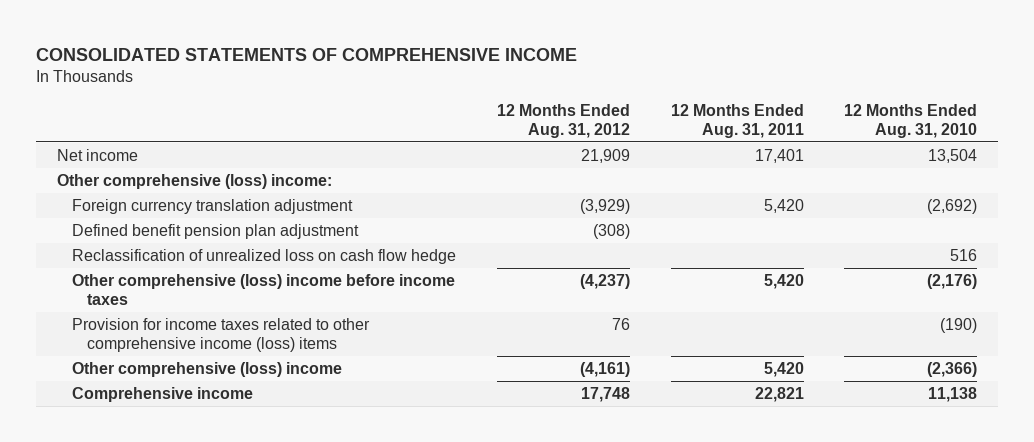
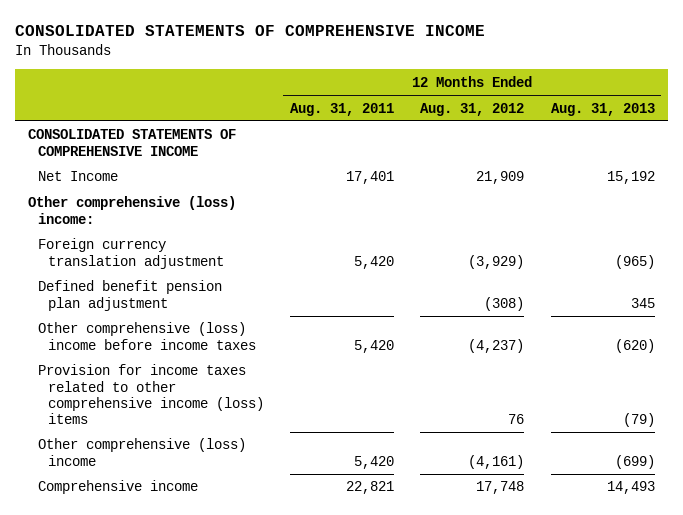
[844,104,978,138] 12 Months Ended Aug. 31, 2010 -> none
none -> [550,102,655,116] Aug. 31, 2013
none -> [27,129,236,156] CONSOLIDATED STATEMENTS OF COMPREHENSIVE INCOME
[56,149,138,162] Net income -> [37,171,118,182] Net Income
[71,249,456,265] Reclassification of unrealized loss on cash flow hedge -> none

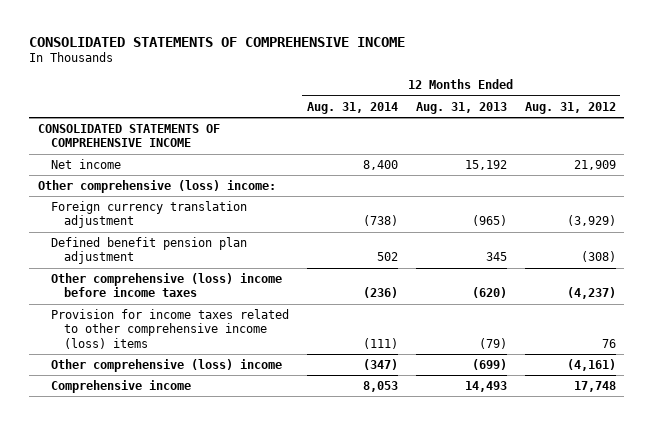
[290,102,395,116] Aug. 31, 2011 -> none
none -> [306,101,398,114] Aug. 31, 2014
[37,171,118,182] Net Income -> [50,158,121,169] Net income

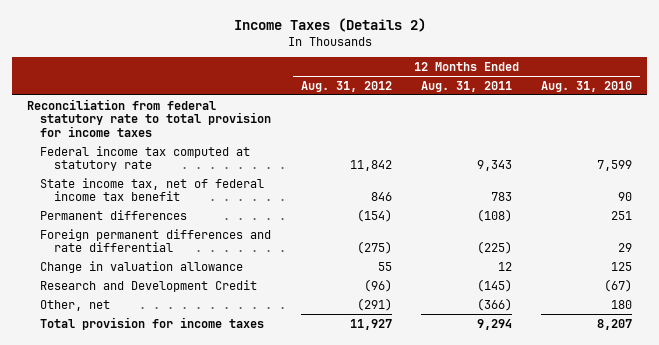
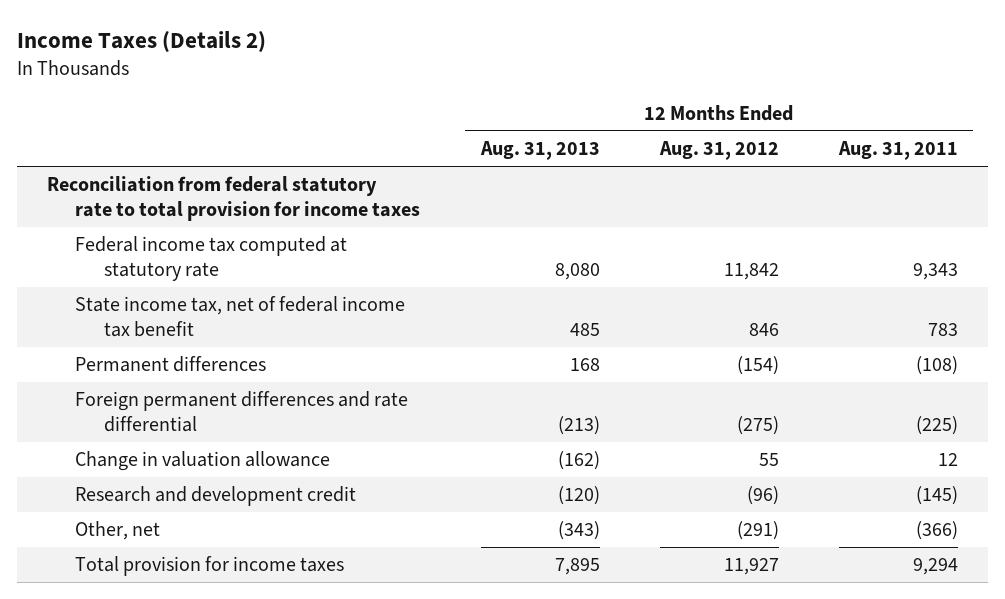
[541,80,633,92] Aug. 31, 2010 -> none
none -> [479,141,600,161] Aug. 31, 2013
[40,279,258,292] Research and Development Credit -> [75,486,357,507] Research and development credit

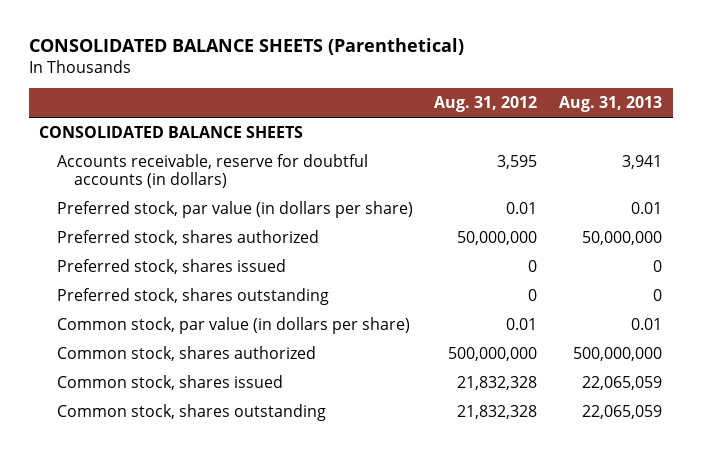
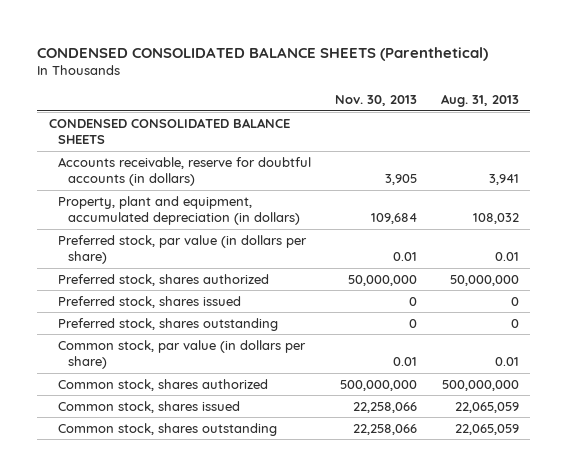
[28,38,464,56] CONSOLIDATED BALANCE SHEETS (Parenthetical) -> [37,46,489,61] CONDENSED CONSOLIDATED BALANCE SHEETS (Parenthetical)
[434,96,538,113] Aug. 31, 2012 -> none
none -> [334,95,417,107] Nov. 30, 2013
[39,125,304,138] CONSOLIDATED BALANCE SHEETS -> [49,117,291,145] CONDENSED CONSOLIDATED BALANCE SHEETS
none -> [58,195,300,226] Property, plant and equipment, accumulated depreciation (in dollars)

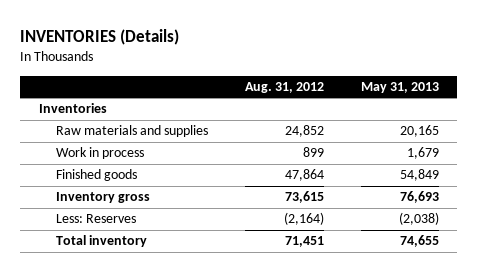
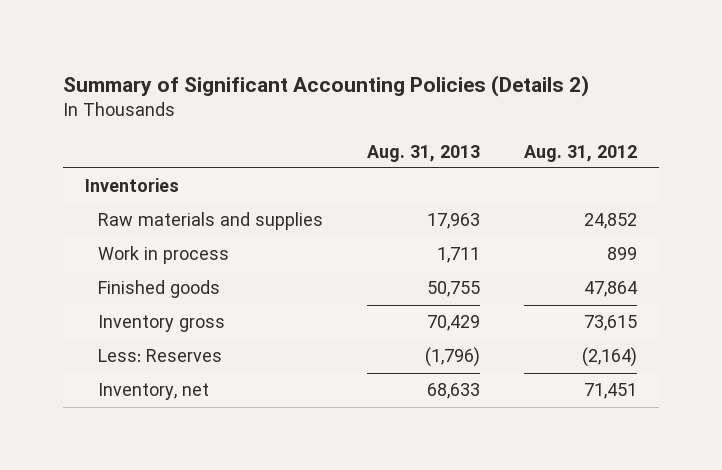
[20,29,180,46] INVENTORIES (Details) -> [63,74,590,97] Summary of Significant Accounting Policies (Details 2)
[360,82,439,94] May 31, 2013 -> none
none -> [367,144,481,162] Aug. 31, 2013
[55,235,147,248] Total inventory -> [98,383,210,401] Inventory, net

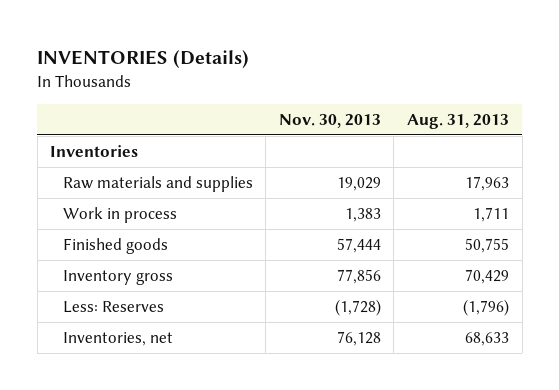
[63,74,590,97] Summary of Significant Accounting Policies (Details 2) -> [37,49,250,68] INVENTORIES (Details)
[523,144,637,162] Aug. 31, 2012 -> none
none -> [278,113,381,128] Nov. 30, 2013
[98,383,210,401] Inventory, net -> [62,332,173,347] Inventories, net

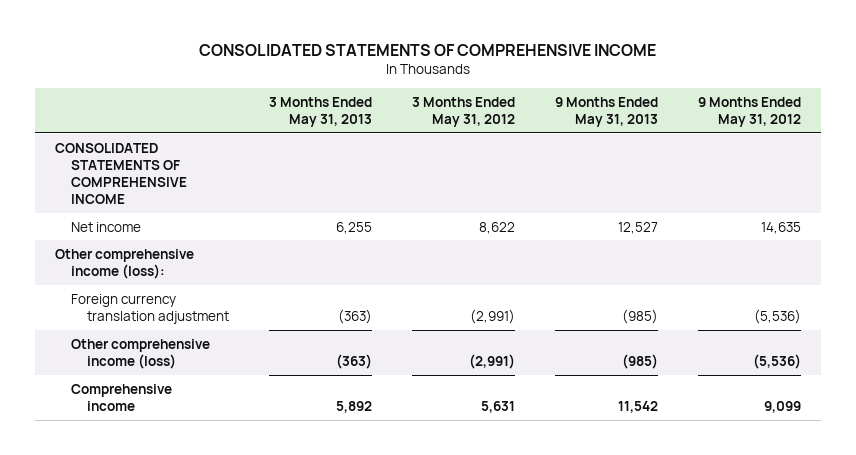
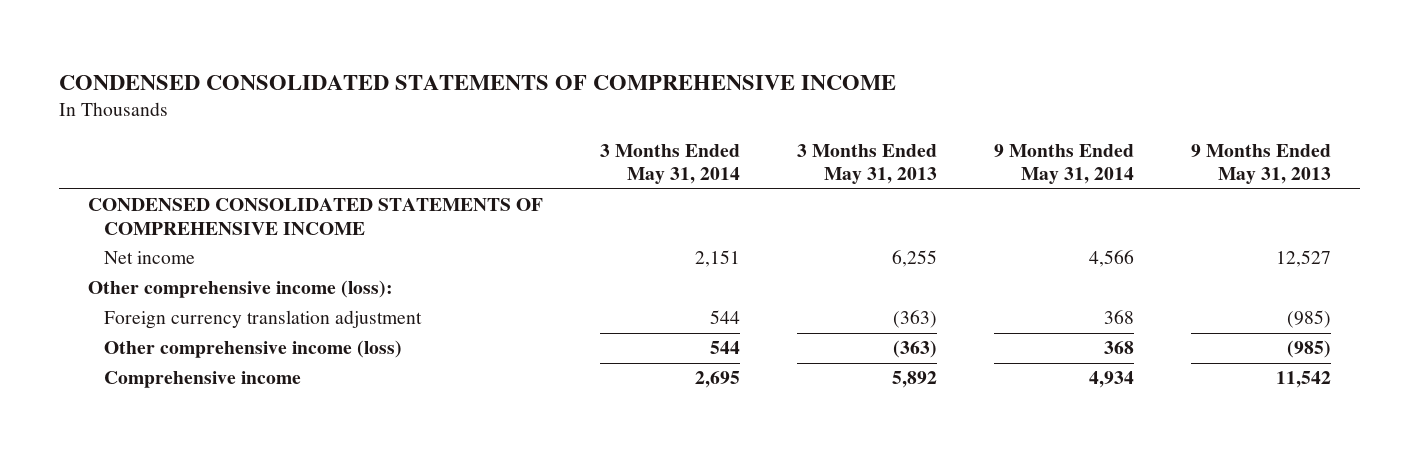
[198,43,656,56] CONSOLIDATED STATEMENTS OF COMPREHENSIVE INCOME -> [59,74,897,90] CONDENSED CONSOLIDATED STATEMENTS OF COMPREHENSIVE INCOME
[412,96,516,128] 3 Months Ended May 31, 2012 -> none
[698,96,802,128] 9 Months Ended May 31, 2012 -> none
none -> [600,143,741,185] 3 Months Ended May 31, 2014
none -> [994,143,1135,185] 9 Months Ended May 31, 2014
[54,142,187,205] CONSOLIDATED STATEMENTS OF COMPREHENSIVE INCOME -> [87,198,543,235] CONDENSED CONSOLIDATED STATEMENTS OF COMPREHENSIVE INCOME

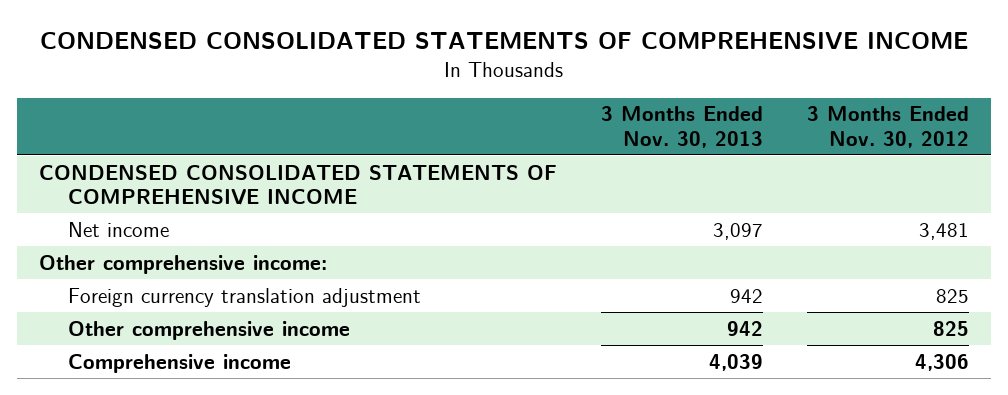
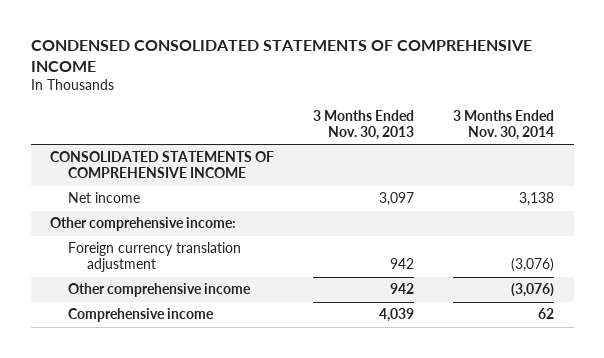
[807,106,970,148] 3 Months Ended Nov. 30, 2012 -> none
none -> [453,109,555,140] 3 Months Ended Nov. 30, 2014
[39,164,558,206] CONDENSED CONSOLIDATED STATEMENTS OF COMPREHENSIVE INCOME -> [50,151,275,179] CONSOLIDATED STATEMENTS OF COMPREHENSIVE INCOME

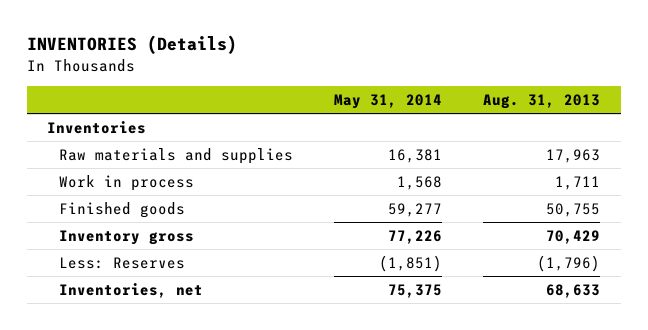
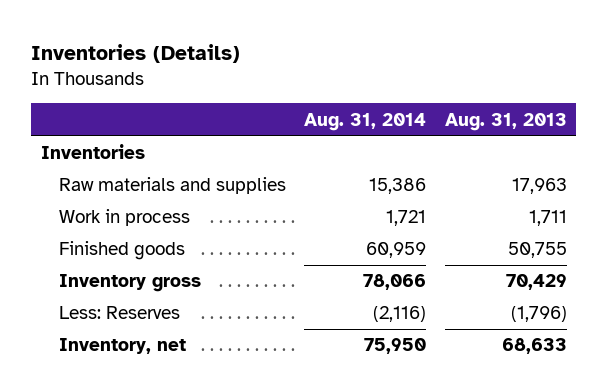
[26,35,237,55] INVENTORIES (Details) -> [31,43,241,63] Inventories (Details)
[334,93,443,109] May 31, 2014 -> none
none -> [304,112,427,131] Aug. 31, 2014
[58,282,203,298] Inventories, net -> [58,338,186,355] Inventory, net

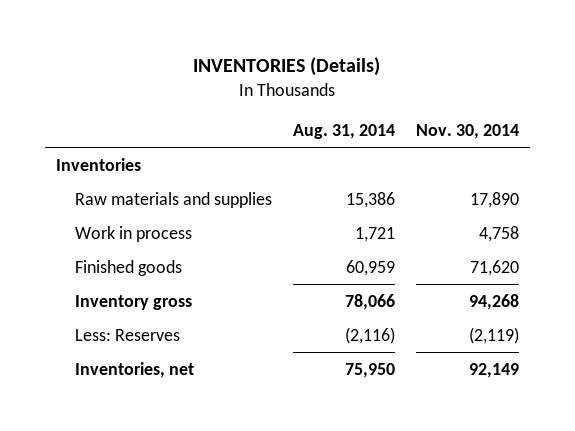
[31,43,241,63] Inventories (Details) -> [193,57,381,77] INVENTORIES (Details)
[444,112,567,131] Aug. 31, 2013 -> none
none -> [416,123,520,139] Nov. 30, 2014
[58,338,186,355] Inventory, net -> [75,361,195,378] Inventories, net

